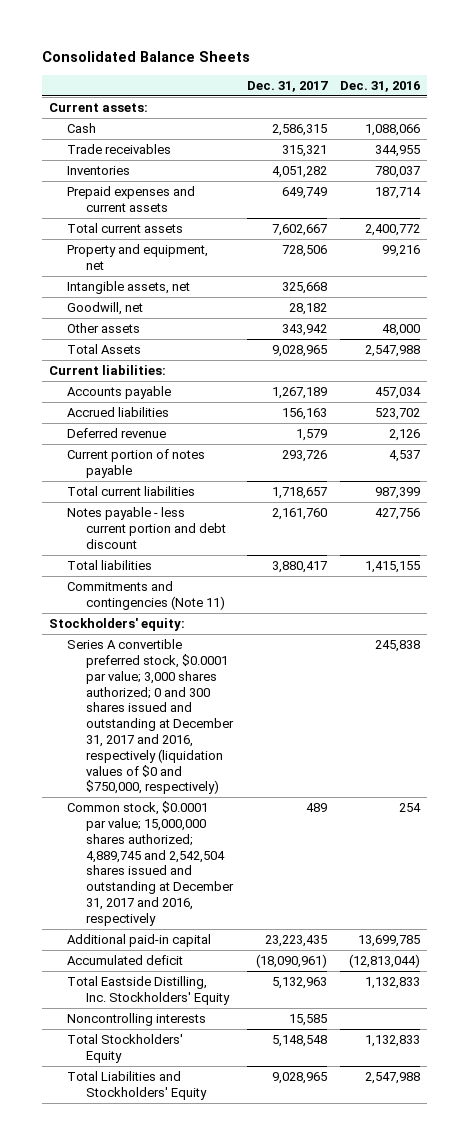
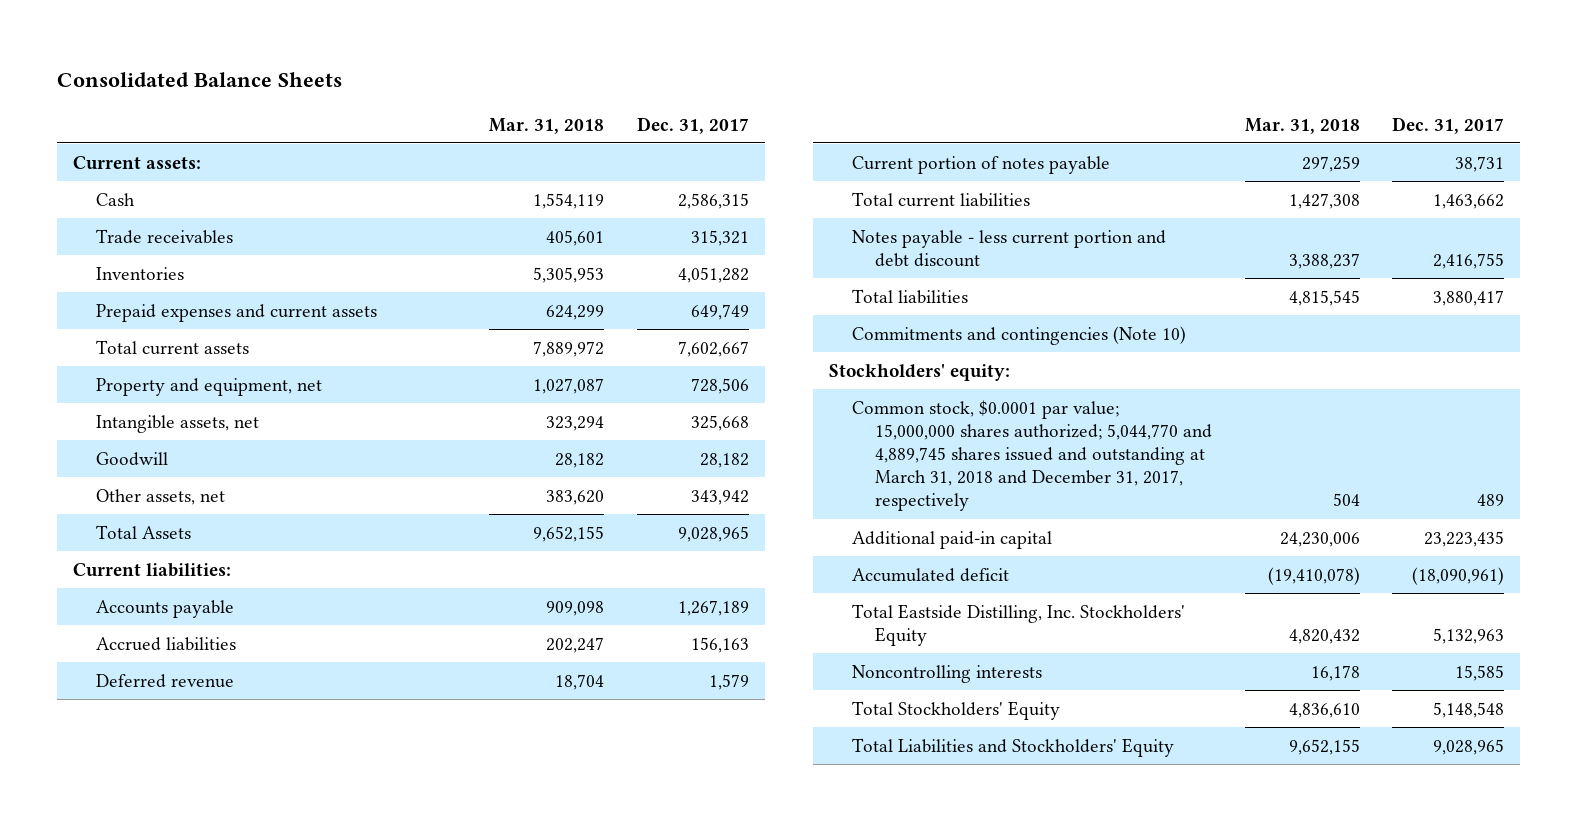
[339,80,420,92] Dec. 31, 2016 -> none
none -> [488,117,604,134] Mar. 31, 2018
[67,302,144,316] Goodwill, net -> [96,451,169,466] Goodwill
[67,323,141,334] Other assets -> [96,488,226,505] Other assets, net
[281,450,327,463] 293,726 -> [1455,155,1505,172] 38,731
[271,487,327,500] 1,718,657 -> [1433,193,1505,209] 1,463,662
[271,508,327,521] 2,161,760 -> [1433,252,1505,269] 2,416,755
[67,581,226,610] Commitments and contingencies (Note 11) -> [851,325,1186,345] Commitments and contingencies (Note 10)
[67,639,235,795] Series A convertible preferred stock, $0.0001 par value; 3,000 shares authorized; 0 and 300 shares issued and outstanding at December 31, 2017 and 2016, respectively (liquidation values of $0 and $750,000, respectively) -> none
[67,801,235,926] Common stock, $0.0001 par value; 15,000,000 shares authorized; 4,889,745 and 2,542,504 shares issued and outstanding at December 31, 2017 and 2016, respectively -> [851,399,1212,512] Common stock, $0.0001 par value; 15,000,000 shares authorized; 5,044,770 and 4,889,745 shares issued and outstanding at March 31, 2018 and December 31, 2017, respectively

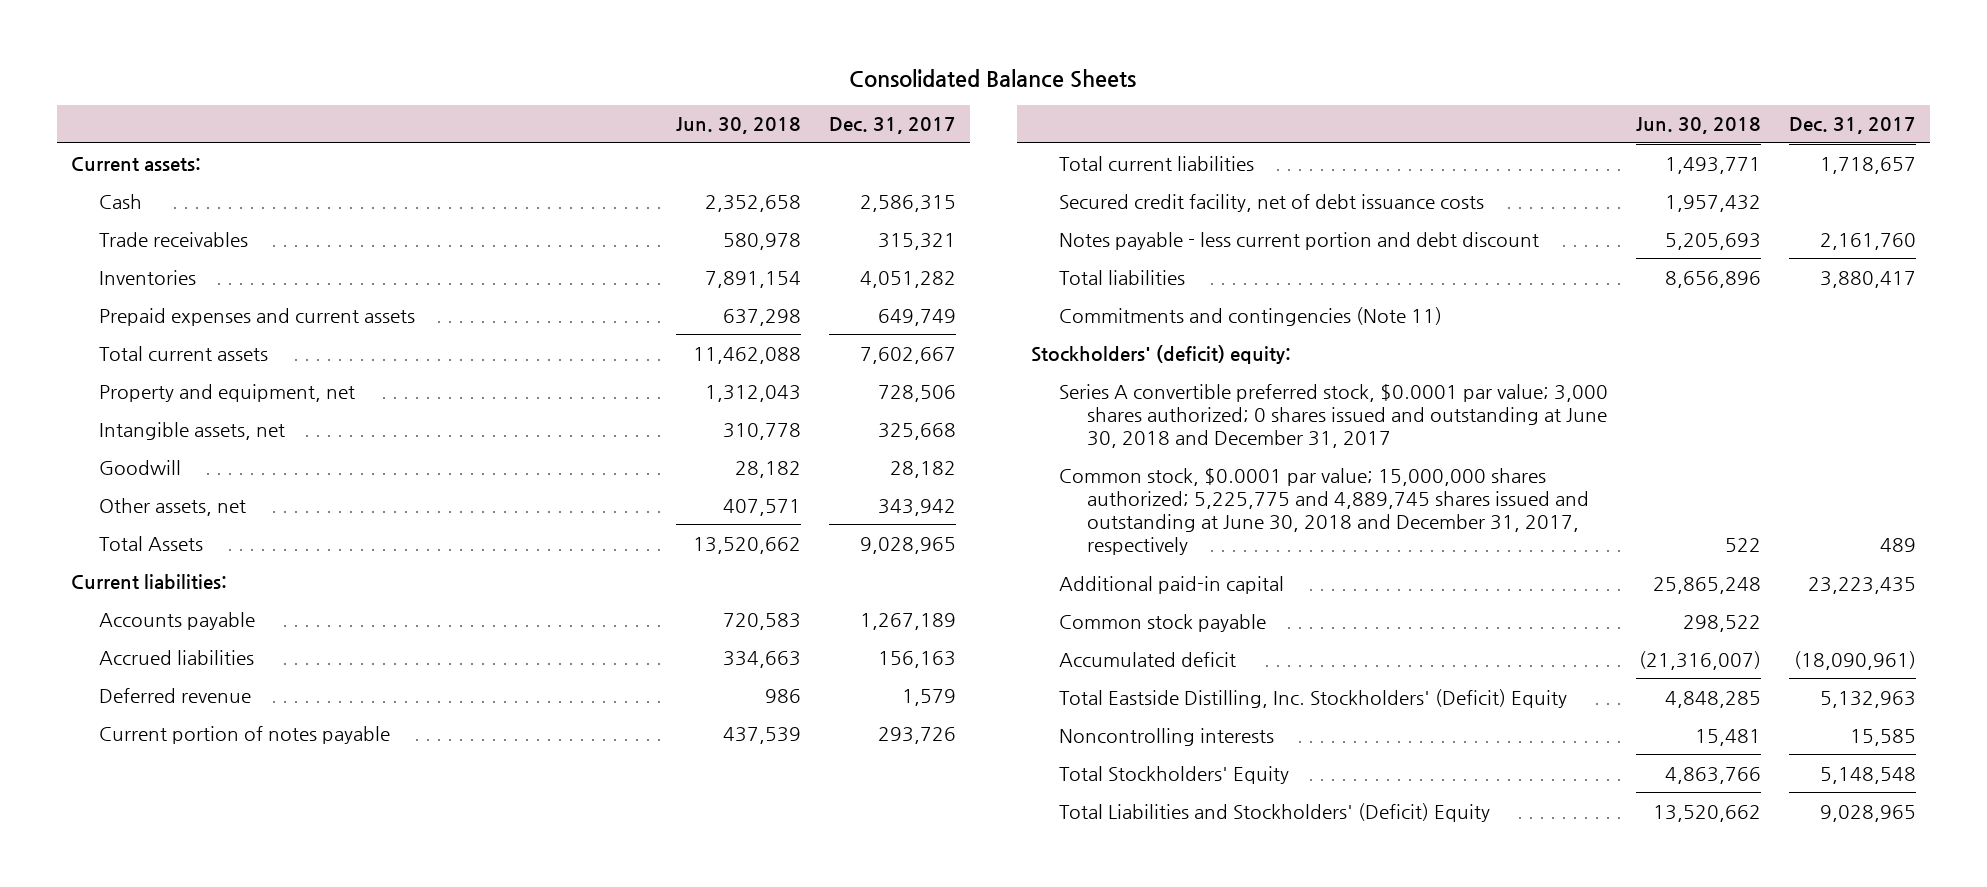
[488,117,604,134] Mar. 31, 2018 -> none
none -> [675,117,801,135] Jun. 30, 2018
[1455,155,1505,172] 38,731 -> [877,726,956,744] 293,726
[1433,193,1505,209] 1,463,662 -> [1820,156,1917,174] 1,718,657
none -> [1058,193,1484,212] Secured credit facility, net of debt issuance costs
[1433,252,1505,269] 2,416,755 -> [1820,232,1917,250] 2,161,760
[851,325,1186,345] Commitments and contingencies (Note 10) -> [1058,306,1442,326] Commitments and contingencies (Note 11)
[828,363,1010,381] Stockholders' equity: -> [1031,344,1292,364] Stockholders' (deficit) equity:
none -> [1058,383,1608,449] Series A convertible preferred stock, $0.0001 par value; 3,000 shares authorized; 0 shares issued and outstanding at June 30, 2018 and December 31, 2017
[851,399,1212,512] Common stock, $0.0001 par value; 15,000,000 shares authorized; 5,044,770 and 4,889,745 shares issued and outstanding at March 31, 2018 and December 31, 2017, respectively -> [1058,467,1589,556] Common stock, $0.0001 par value; 15,000,000 shares authorized; 5,225,775 and 4,889,745 shares issued and outstanding at June 30, 2018 and December 31, 2017, respectively
none -> [1058,613,1266,632] Common stock payable
[851,603,1185,646] Total Eastside Distilling, Inc. Stockholders' Equity -> [1058,688,1567,708] Total Eastside Distilling, Inc. Stockholders' (Deficit) Equity
[851,737,1174,757] Total Liabilities and Stockholders' Equity -> [1058,802,1490,822] Total Liabilities and Stockholders' (Deficit) Equity

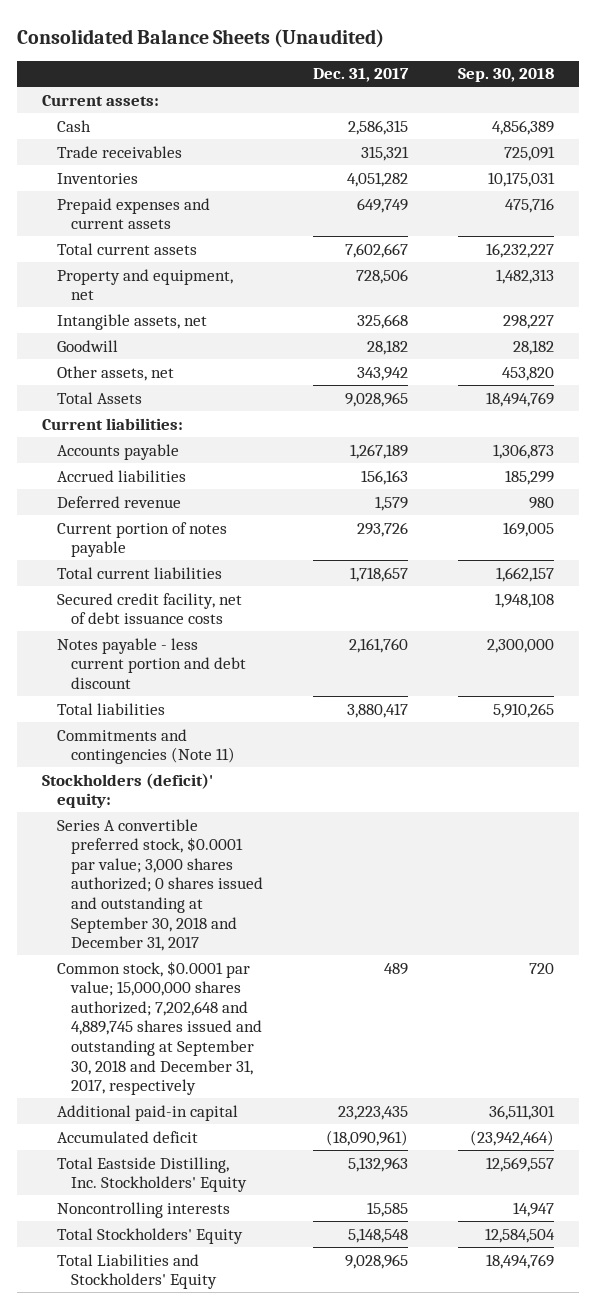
[849,68,1137,88] Consolidated Balance Sheets -> [17,28,385,48] Consolidated Balance Sheets (Unaudited)
[675,117,801,135] Jun. 30, 2018 -> none
none -> [458,68,555,83] Sep. 30, 2018
[1031,344,1292,364] Stockholders' (deficit) equity: -> [42,772,214,809] Stockholders (deficit)' equity:
[1058,383,1608,449] Series A convertible preferred stock, $0.0001 par value; 3,000 shares authorized; 0 shares issued and outstanding at June 30, 2018 and December 31, 2017 -> [56,818,264,952] Series A convertible preferred stock, $0.0001 par value; 3,000 shares authorized; 0 shares issued and outstanding at September 30, 2018 and December 31, 2017
[1058,467,1589,556] Common stock, $0.0001 par value; 15,000,000 shares authorized; 5,225,775 and 4,889,745 shares issued and outstanding at June 30, 2018 and December 31, 2017, respectively -> [56,960,263,1096] Common stock, $0.0001 par value; 15,000,000 shares authorized; 7,202,648 and 4,889,745 shares issued and outstanding at September 30, 2018 and December 31, 2017, respectively
[1058,613,1266,632] Common stock payable -> none
[1058,688,1567,708] Total Eastside Distilling, Inc. Stockholders' (Deficit) Equity -> [56,1156,248,1193] Total Eastside Distilling, Inc. Stockholders' Equity
[1058,802,1490,822] Total Liabilities and Stockholders' (Deficit) Equity -> [56,1253,218,1290] Total Liabilities and Stockholders' Equity

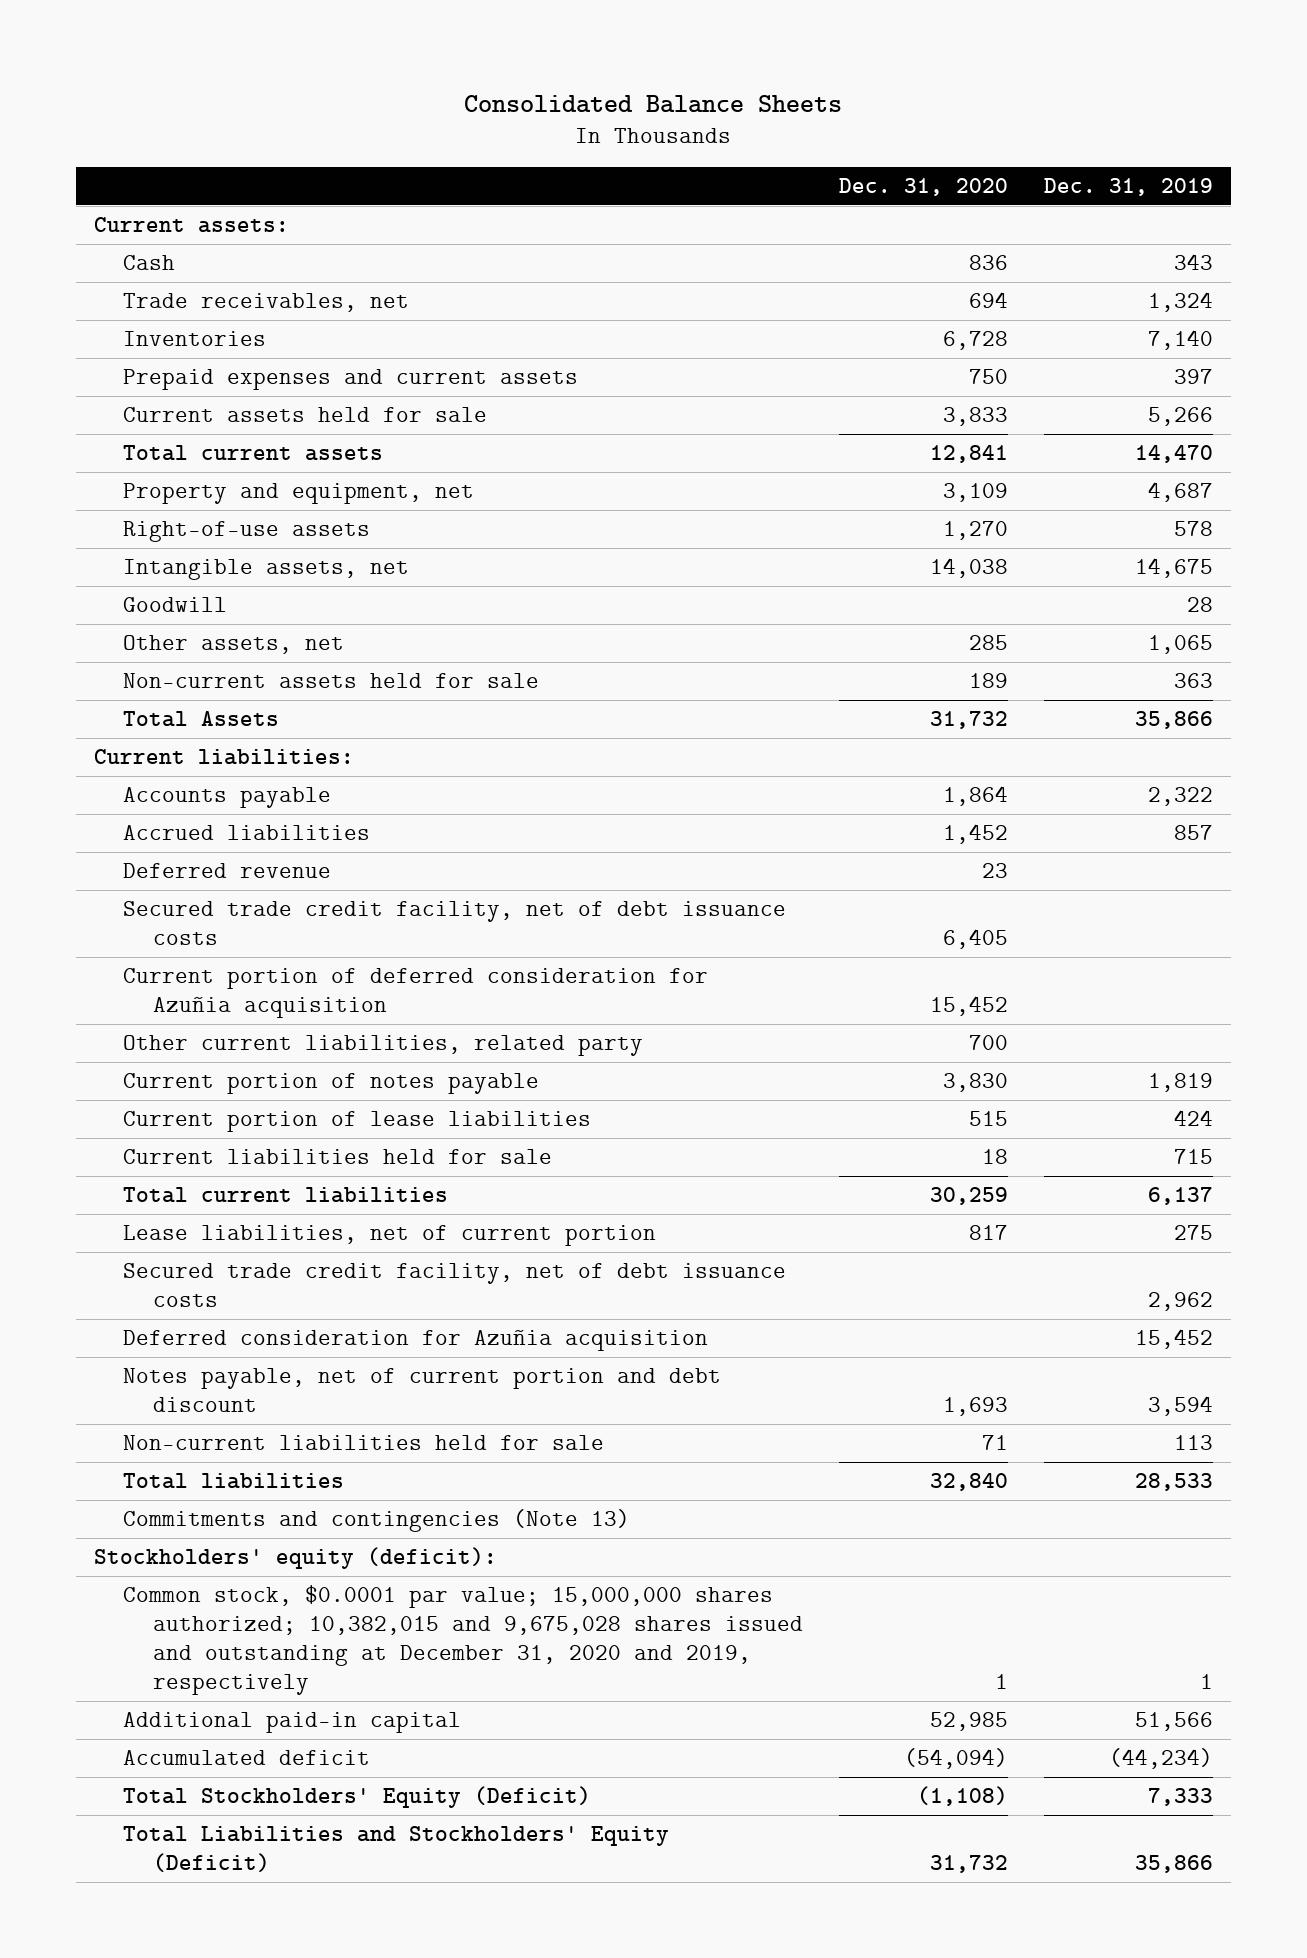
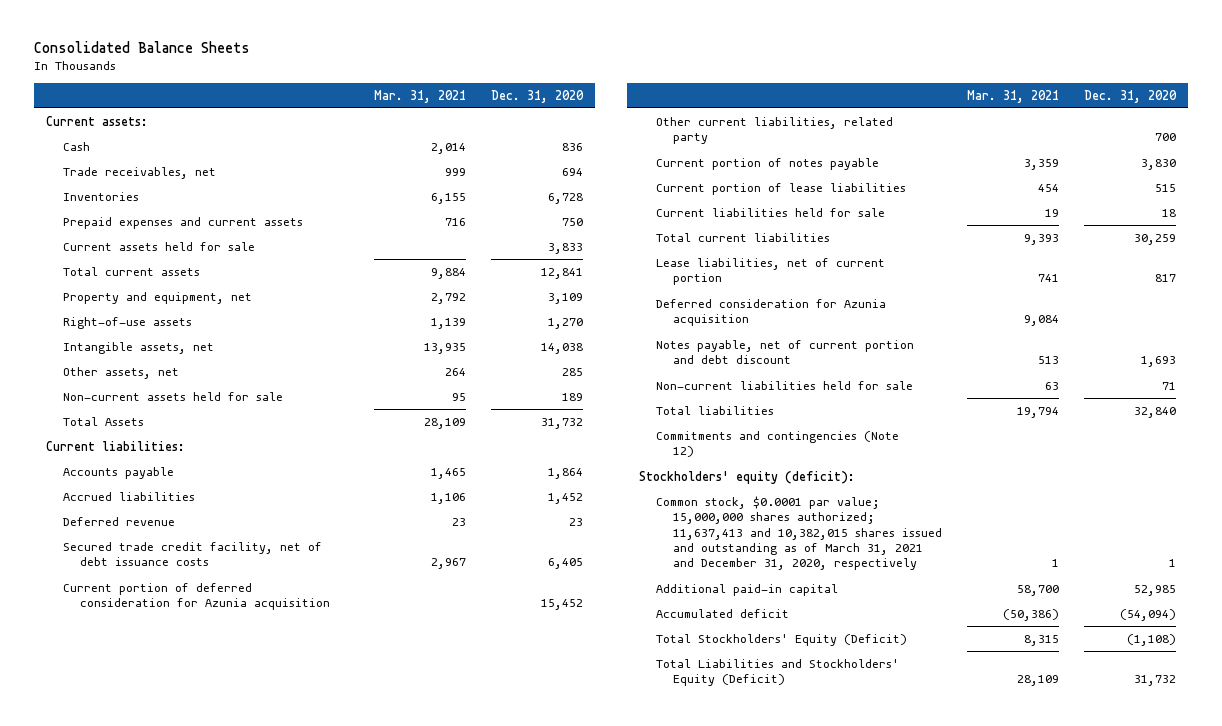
[1043,177,1213,196] Dec. 31, 2019 -> none
none -> [373,89,466,103] Mar. 31, 2021
[123,597,228,613] Goodwill -> none
[123,968,709,1019] Current portion of deferred consideration for Azuñia acquisition -> [62,582,330,611] Current portion of deferred consideration for Azunia acquisition
[123,1263,787,1308] Secured trade credit facility, net of debt issuance costs -> none
[123,1330,709,1352] Deferred consideration for Azuñia acquisition -> [656,298,887,327] Deferred consideration for Azunia acquisition
[123,1509,631,1533] Commitments and contingencies (Note 13) -> [656,430,900,458] Commitments and contingencies (Note 12)
[123,1585,804,1696] Common stock, $0.0001 par value; 15,000,000 shares authorized; 10,382,015 and 9,675,028 shares issued and outstanding at December 31, 2020 and 2019, respectively -> [656,495,943,571] Common stock, $0.0001 par value; 15,000,000 shares authorized; 11,637,413 and 10,382,015 shares issued and outstanding as of March 31, 2021 and December 31, 2020, respectively

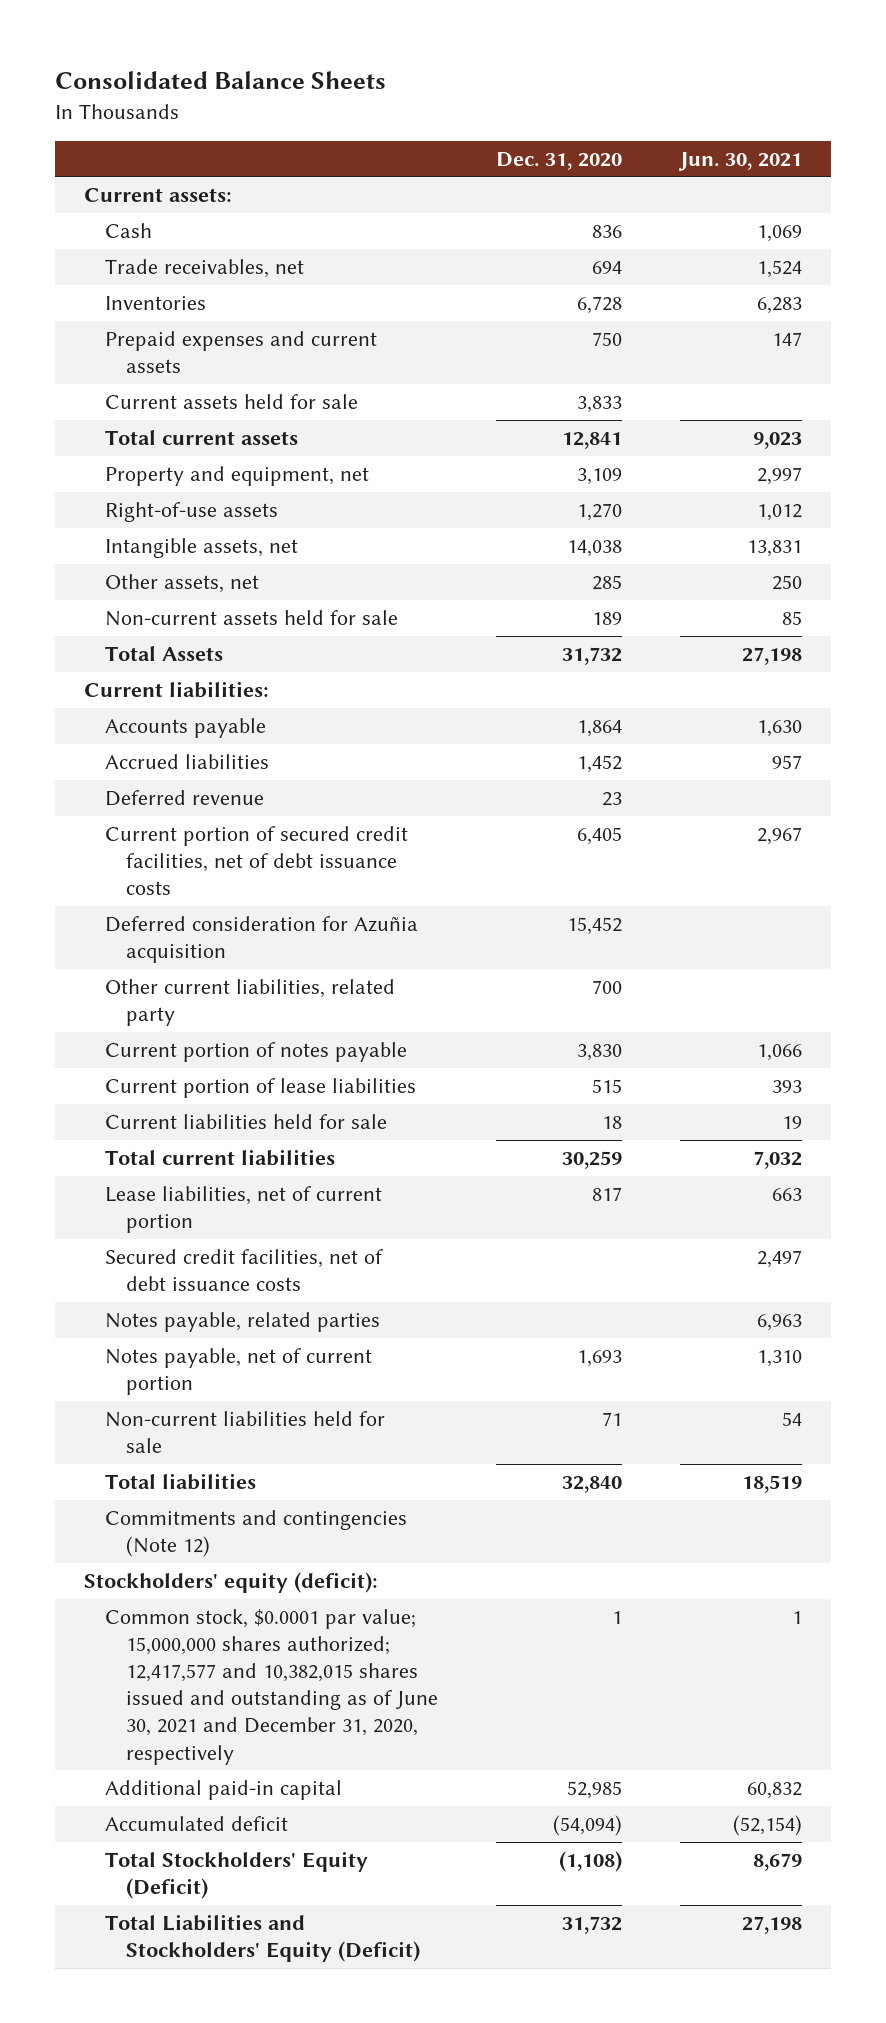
[373,89,466,103] Mar. 31, 2021 -> none
none -> [677,151,802,171] Jun. 30, 2021
[62,541,322,567] Secured trade credit facility, net of debt issuance costs -> [104,825,408,896] Current portion of secured credit facilities, net of debt issuance costs
[62,582,330,611] Current portion of deferred consideration for Azunia acquisition -> [104,915,418,964] Deferred consideration for Azuñia acquisition
[656,298,887,327] Deferred consideration for Azunia acquisition -> none
none -> [104,1248,383,1292] Secured credit facilities, net of debt issuance costs
none -> [104,1311,380,1332] Notes payable, related parties
[656,339,915,365] Notes payable, net of current portion and debt discount -> [104,1347,372,1396] Notes payable, net of current portion
[656,495,943,571] Common stock, $0.0001 par value; 15,000,000 shares authorized; 11,637,413 and 10,382,015 shares issued and outstanding as of March 31, 2021 and December 31, 2020, respectively -> [104,1608,438,1765] Common stock, $0.0001 par value; 15,000,000 shares authorized; 12,417,577 and 10,382,015 shares issued and outstanding as of June 30, 2021 and December 31, 2020, respectively

